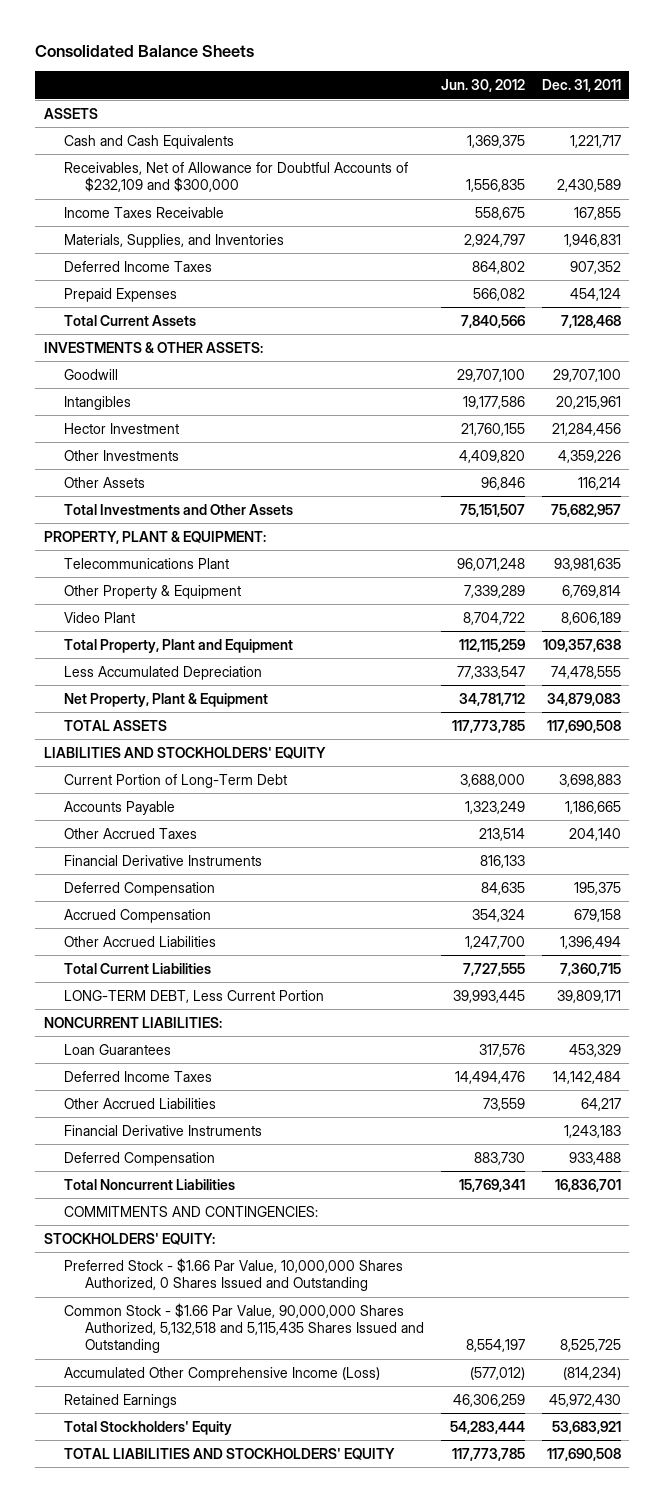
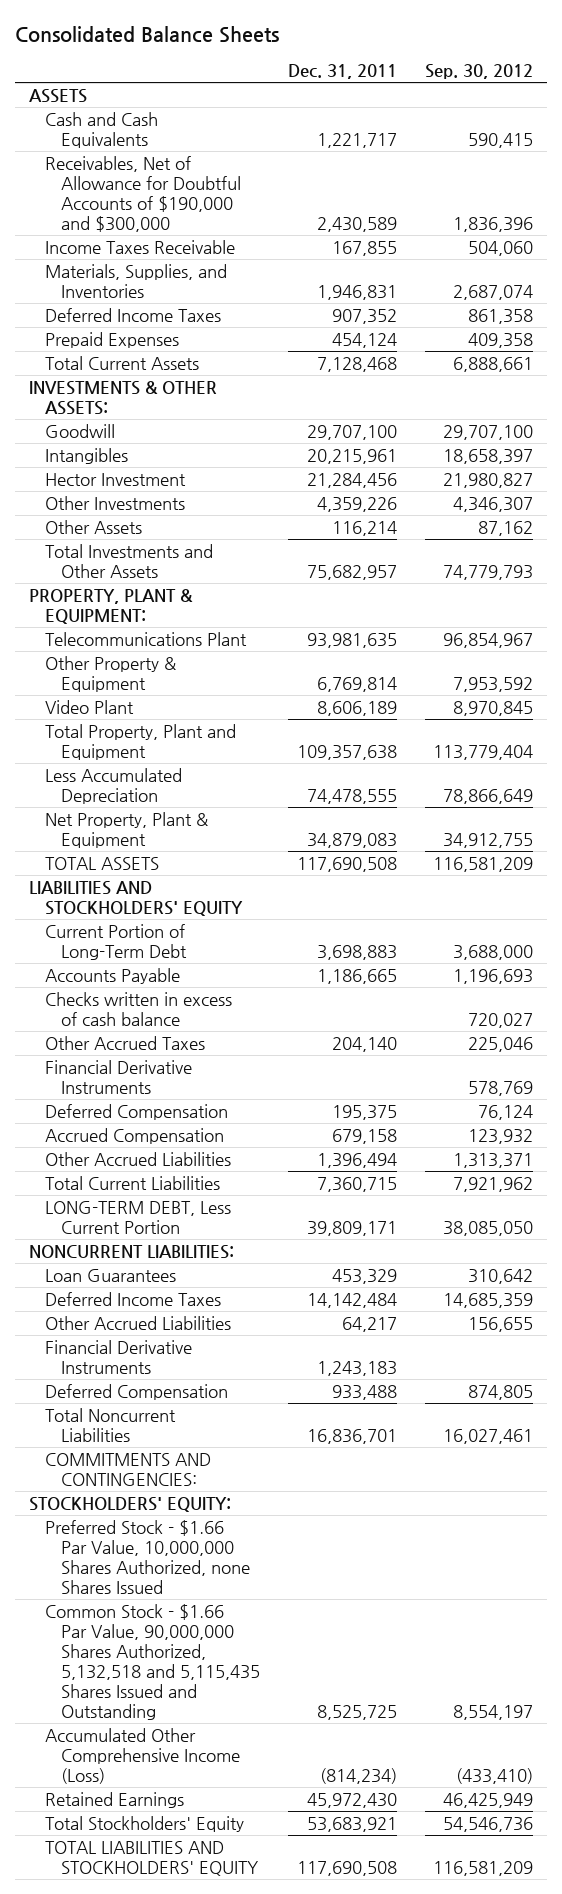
[441,79,526,93] Jun. 30, 2012 -> none
none -> [424,64,533,80] Sep. 30, 2012
[64,161,409,193] Receivables, Net of Allowance for Doubtful Accounts of $232,109 and $300,000 -> [44,155,241,232] Receivables, Net of Allowance for Doubtful Accounts of $190,000 and $300,000
none -> [44,991,232,1026] Checks written in excess of cash balance
[64,1257,404,1292] Preferred Stock - $1.66 Par Value, 10,000,000 Shares Authorized, 0 Shares Issued and Outstanding -> [44,1519,250,1594] Preferred Stock - $1.66 Par Value, 10,000,000 Shares Authorized, none Shares Issued

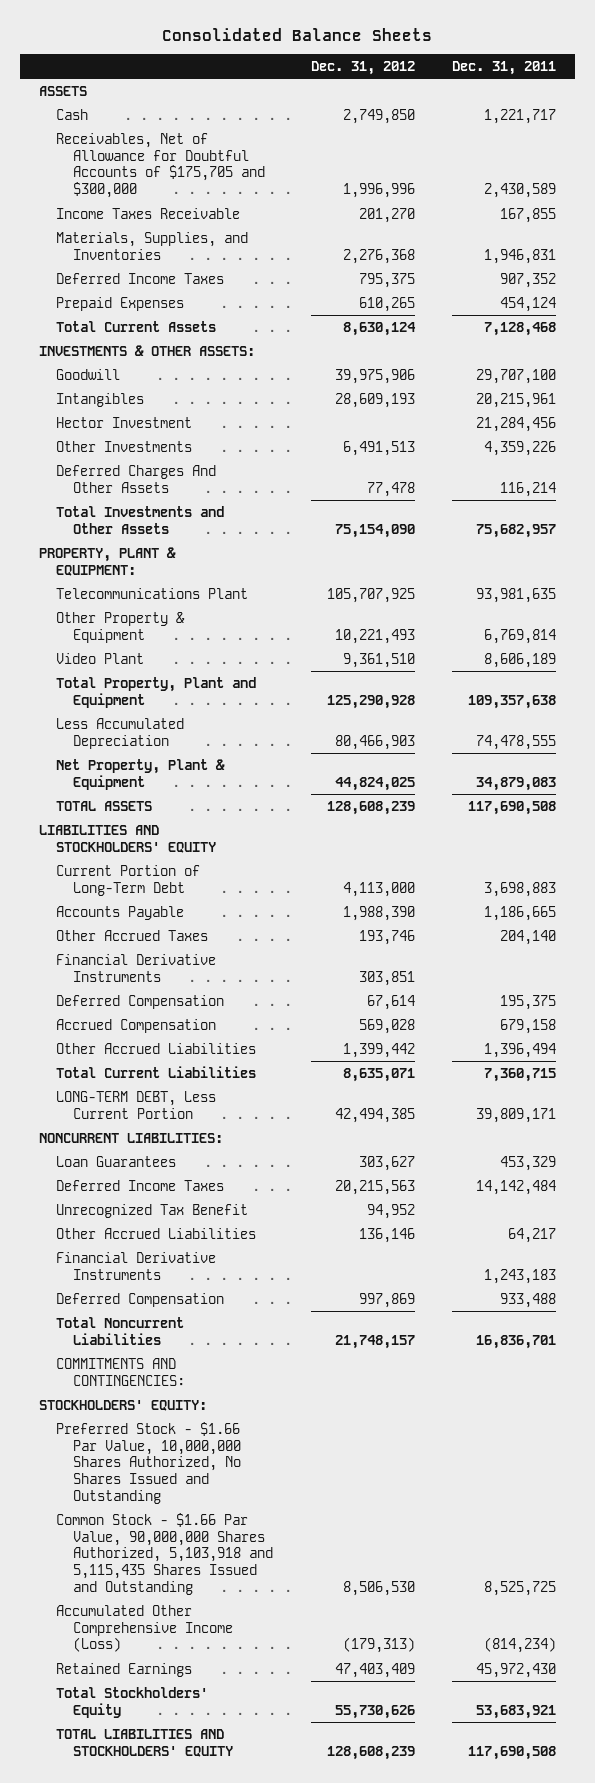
[424,64,533,80] Sep. 30, 2012 -> none
none -> [310,61,415,76] Dec. 31, 2012
[44,111,158,148] Cash and Cash Equivalents -> [55,108,88,120] Cash
[44,155,241,232] Receivables, Net of Allowance for Doubtful Accounts of $190,000 and $300,000 -> [55,132,265,199] Receivables, Net of Allowance for Doubtful Accounts of $175,705 and $300,000
[44,519,142,534] Other Assets -> [55,464,216,493] Deferred Charges And Other Assets
[44,991,232,1026] Checks written in excess of cash balance -> none
none -> [55,1203,248,1218] Unrecognized Tax Benefit
[44,1519,250,1594] Preferred Stock - $1.66 Par Value, 10,000,000 Shares Authorized, none Shares Issued -> [55,1421,241,1505] Preferred Stock - $1.66 Par Value, 10,000,000 Shares Authorized, No Shares Issued and Outstanding
[44,1603,260,1720] Common Stock - $1.66 Par Value, 90,000,000 Shares Authorized, 5,132,518 and 5,115,435 Shares Issued and Outstanding -> [55,1512,273,1596] Common Stock - $1.66 Par Value, 90,000,000 Shares Authorized, 5,103,918 and 5,115,435 Shares Issued and Outstanding

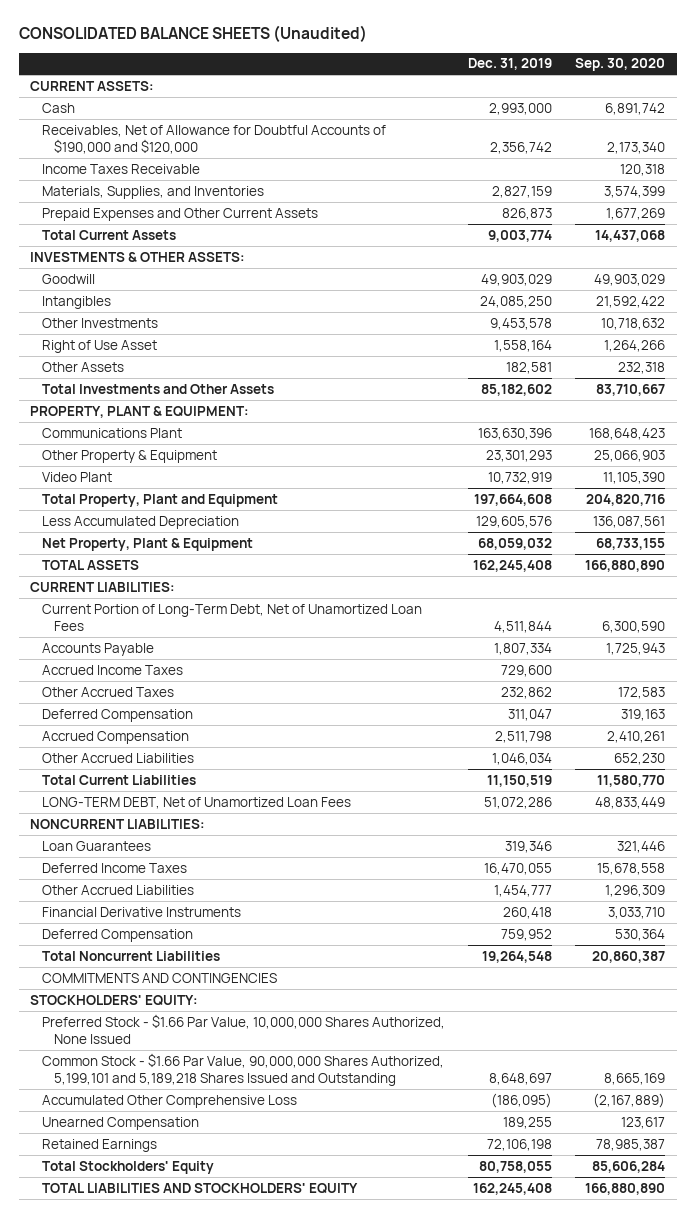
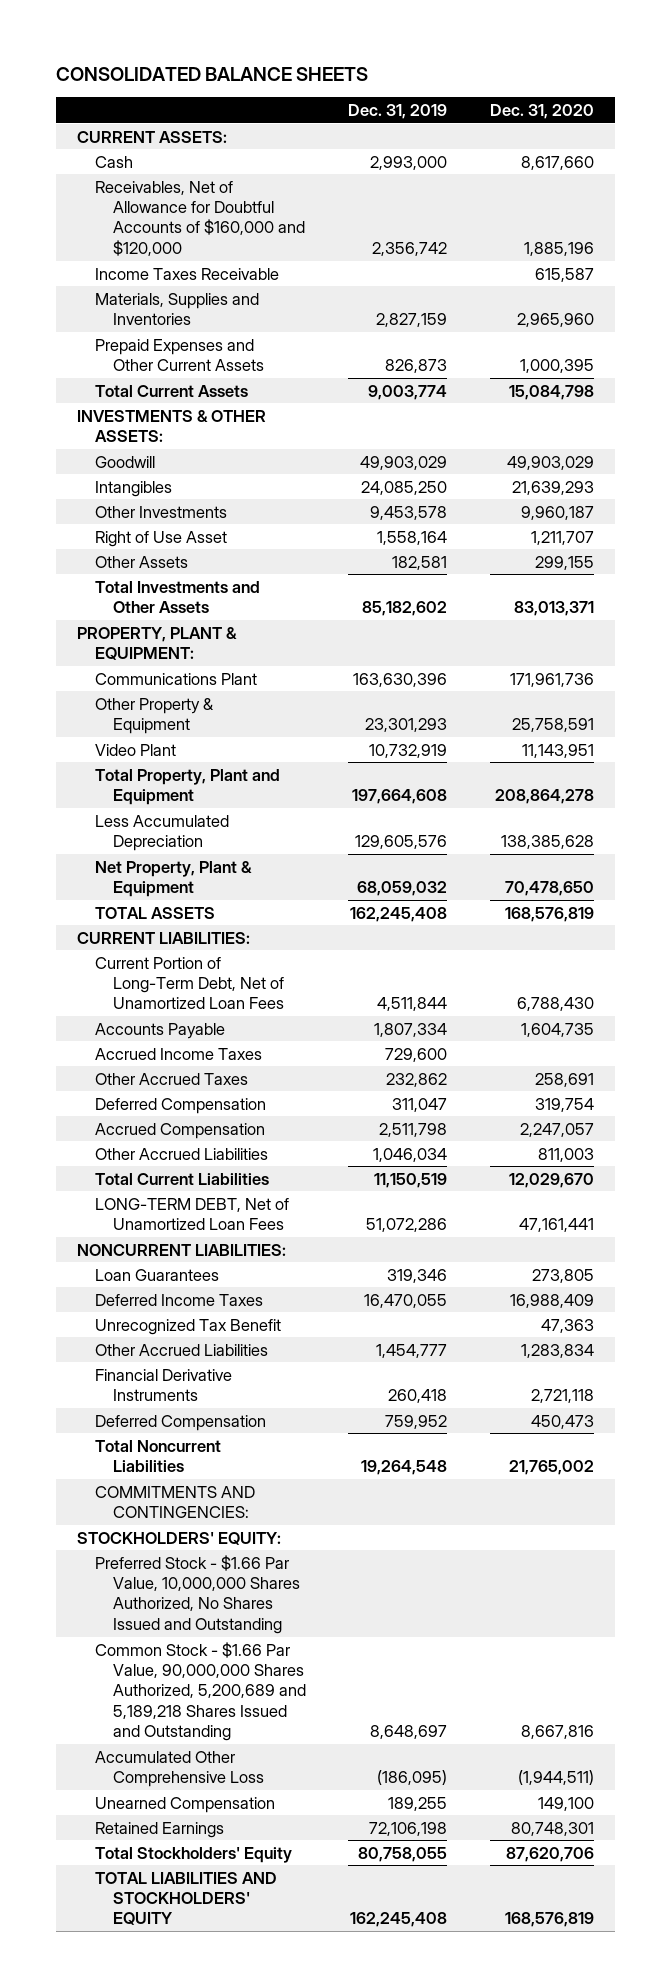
[18,25,367,43] CONSOLIDATED BALANCE SHEETS (Unaudited) -> [55,67,368,82] CONSOLIDATED BALANCE SHEETS
[575,58,666,72] Sep. 30, 2020 -> none
none -> [489,104,594,120] Dec. 31, 2020
[42,124,387,154] Receivables, Net of Allowance for Doubtful Accounts of $190,000 and $120,000 -> [94,180,305,256] Receivables, Net of Allowance for Doubtful Accounts of $160,000 and $120,000
[42,185,265,199] Materials, Supplies, and Inventories -> [94,292,259,326] Materials, Supplies and Inventories
none -> [94,1318,281,1335] Unrecognized Tax Benefit
[42,972,278,983] COMMITMENTS AND CONTINGENCIES -> [94,1485,255,1519] COMMITMENTS AND CONTINGENCIES:
[42,1013,446,1044] Preferred Stock - $1.66 Par Value, 10,000,000 Shares Authorized, None Issued -> [94,1554,300,1634] Preferred Stock - $1.66 Par Value, 10,000,000 Shares Authorized, No Shares Issued and Outstanding
[42,1052,445,1086] Common Stock - $1.66 Par Value, 90,000,000 Shares Authorized, 5,199,101 and 5,189,218 Shares Issued and Outstanding -> [94,1641,306,1742] Common Stock - $1.66 Par Value, 90,000,000 Shares Authorized, 5,200,689 and 5,189,218 Shares Issued and Outstanding

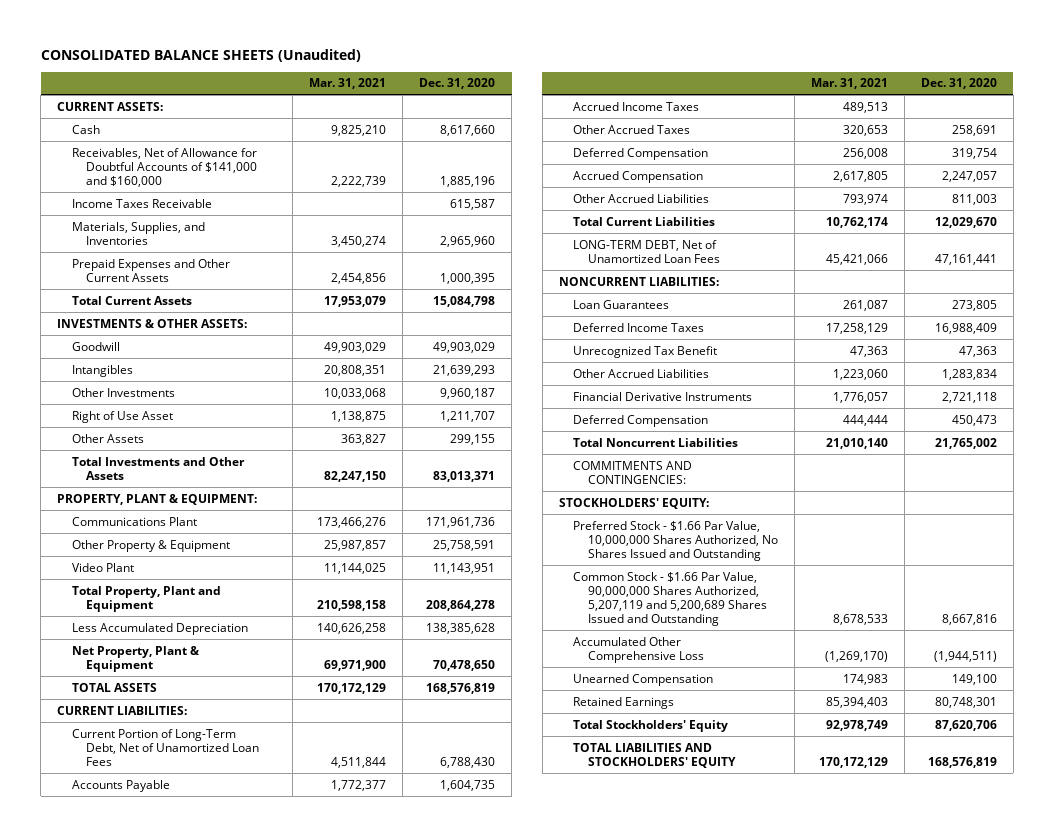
[55,67,368,82] CONSOLIDATED BALANCE SHEETS -> [40,48,361,62] CONSOLIDATED BALANCE SHEETS (Unaudited)
[348,104,448,120] Dec. 31, 2019 -> none
none -> [309,78,387,90] Mar. 31, 2021
[94,180,305,256] Receivables, Net of Allowance for Doubtful Accounts of $160,000 and $120,000 -> [71,147,258,188] Receivables, Net of Allowance for Doubtful Accounts of $141,000 and $160,000
[94,292,259,326] Materials, Supplies and Inventories -> [71,221,205,245] Materials, Supplies, and Inventories
[94,1641,306,1742] Common Stock - $1.66 Par Value, 90,000,000 Shares Authorized, 5,200,689 and 5,189,218 Shares Issued and Outstanding -> [573,571,767,627] Common Stock - $1.66 Par Value, 90,000,000 Shares Authorized, 5,207,119 and 5,200,689 Shares Issued and Outstanding

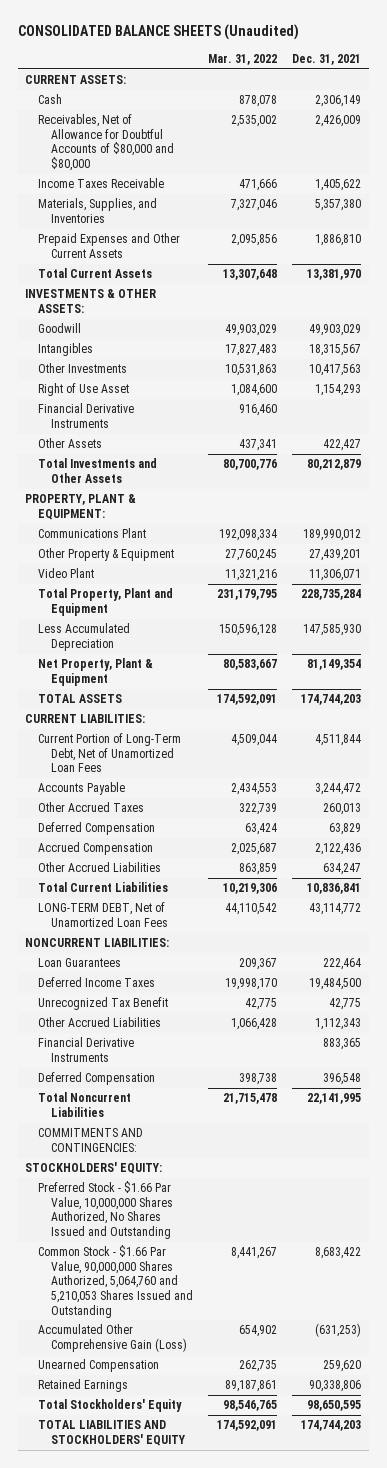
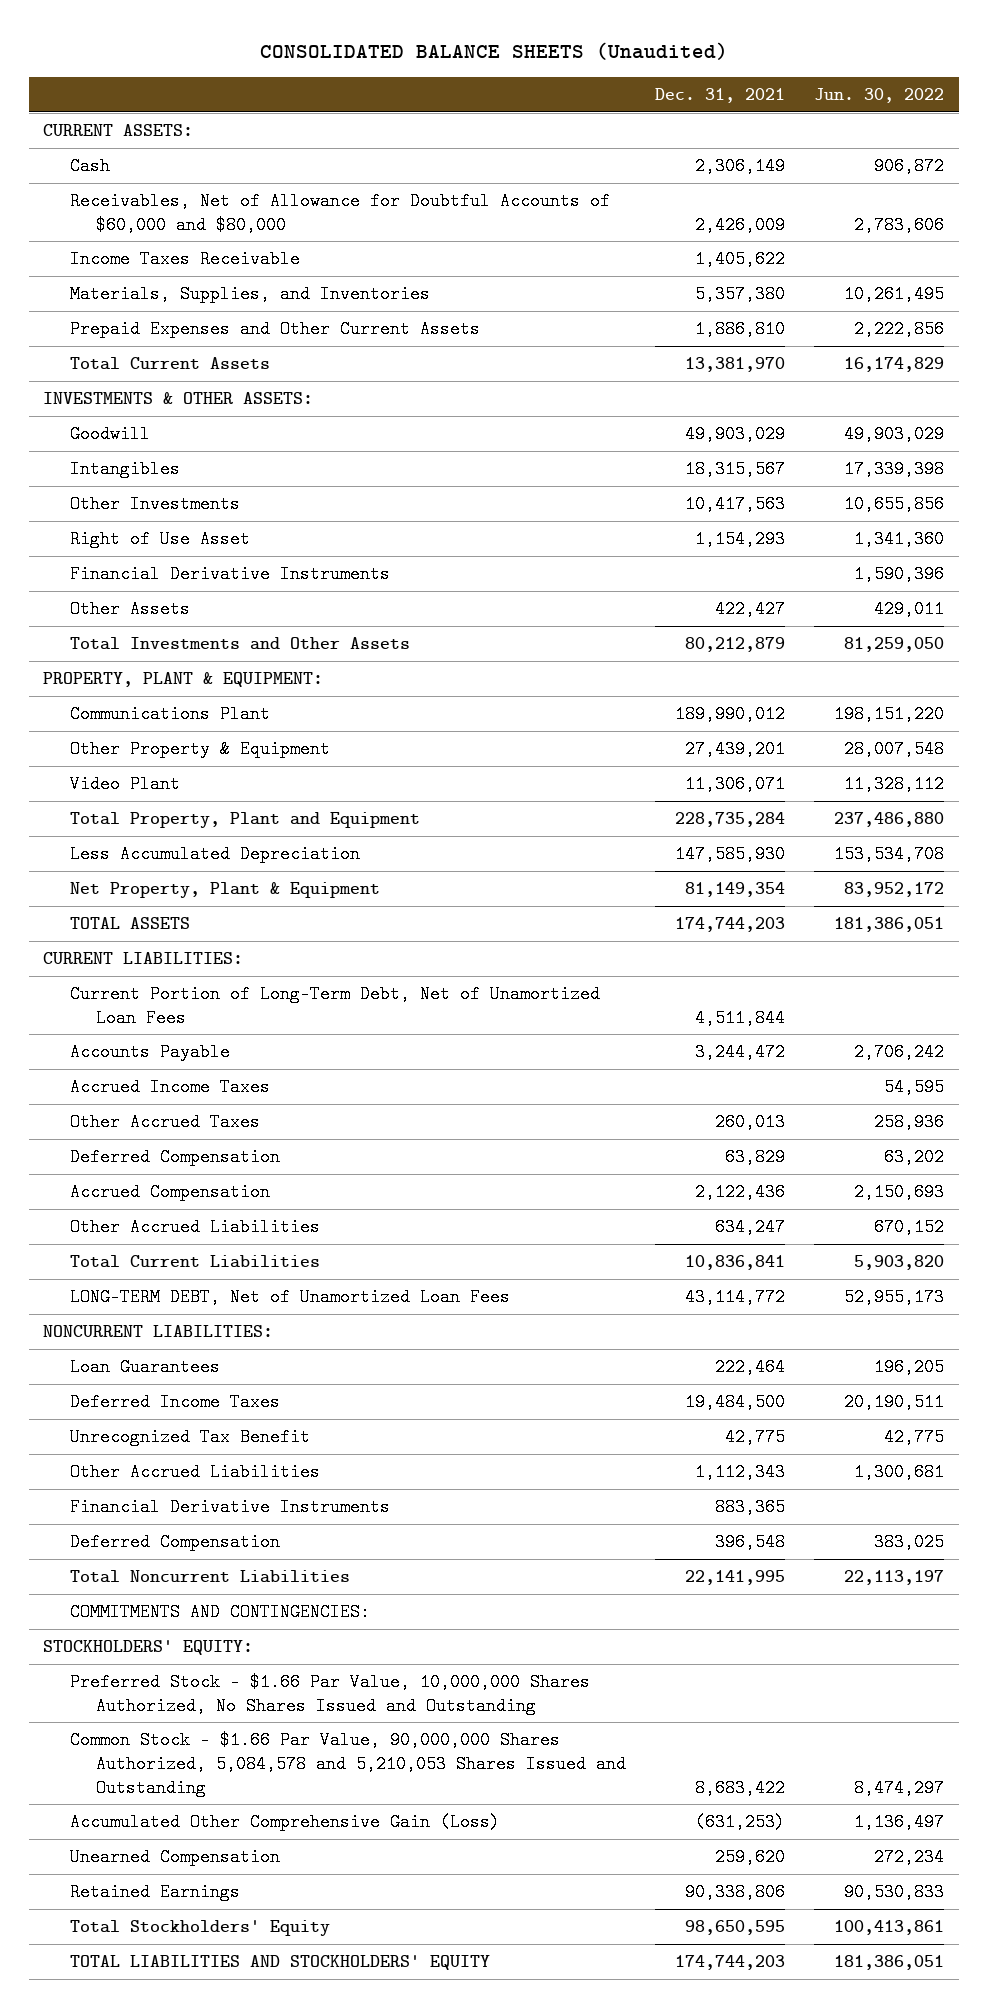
[207,53,277,65] Mar. 31, 2022 -> none
none -> [814,88,945,104] Jun. 30, 2022
[38,114,174,172] Receivables, Net of Allowance for Doubtful Accounts of $80,000 and $80,000 -> [69,192,610,234] Receivables, Net of Allowance for Doubtful Accounts of $60,000 and $80,000
none -> [69,1078,270,1097] Accrued Income Taxes
[38,1245,193,1318] Common Stock - $1.66 Par Value, 90,000,000 Shares Authorized, 5,064,760 and 5,210,053 Shares Issued and Outstanding -> [69,1731,626,1797] Common Stock - $1.66 Par Value, 90,000,000 Shares Authorized, 5,084,578 and 5,210,053 Shares Issued and Outstanding

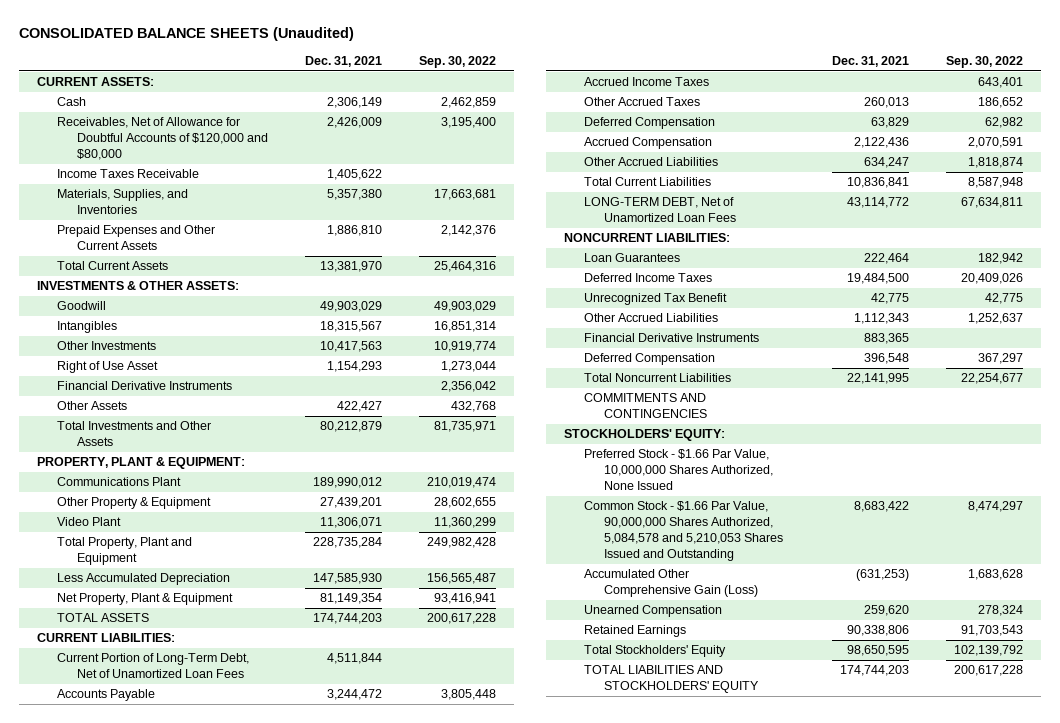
[814,88,945,104] Jun. 30, 2022 -> none
none -> [418,56,496,69] Sep. 30, 2022
[69,192,610,234] Receivables, Net of Allowance for Doubtful Accounts of $60,000 and $80,000 -> [57,117,269,161] Receivables, Net of Allowance for Doubtful Accounts of $120,000 and $80,000
[69,1603,370,1622] COMMITMENTS AND CONTINGENCIES: -> [584,393,707,419] COMMITMENTS AND CONTINGENCIES
[69,1673,590,1715] Preferred Stock - $1.66 Par Value, 10,000,000 Shares Authorized, No Shares Issued and Outstanding -> [584,449,773,491] Preferred Stock - $1.66 Par Value, 10,000,000 Shares Authorized, None Issued

